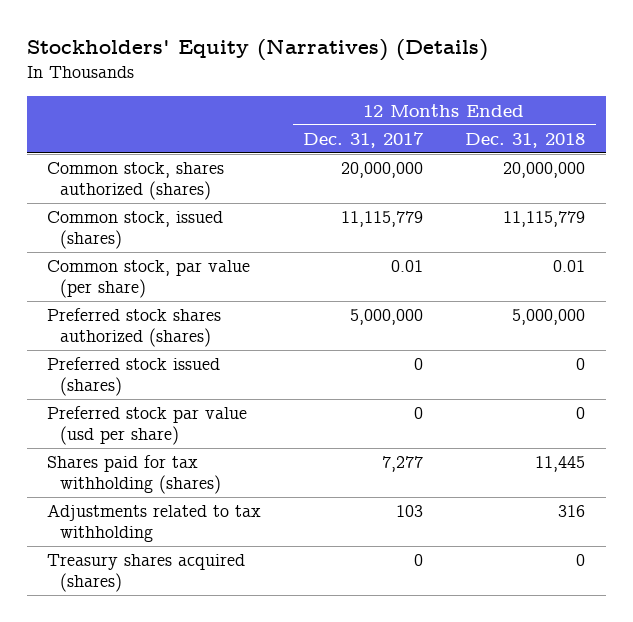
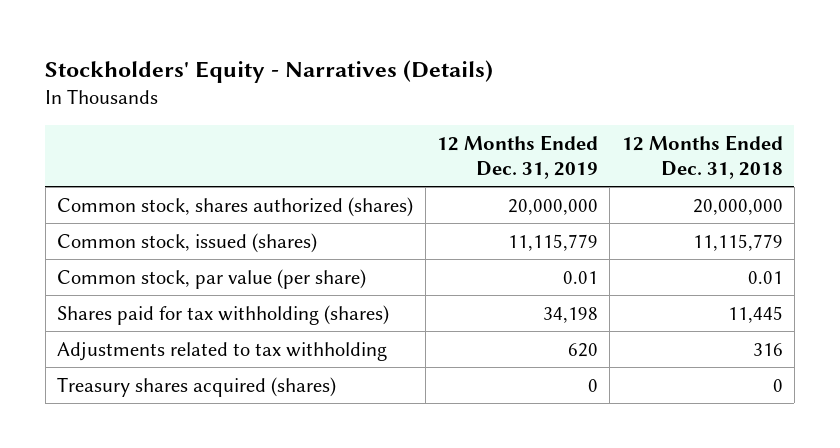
[26,39,488,62] Stockholders' Equity (Narratives) (Details) -> [45,59,494,83] Stockholders' Equity - Narratives (Details)
[303,131,425,148] Dec. 31, 2017 -> none
none -> [436,134,598,179] 12 Months Ended Dec. 31, 2019
[47,308,222,347] Preferred stock shares authorized (shares) -> none
[47,357,221,396] Preferred stock issued (shares) -> none
[47,406,248,445] Preferred stock par value (usd per share) -> none

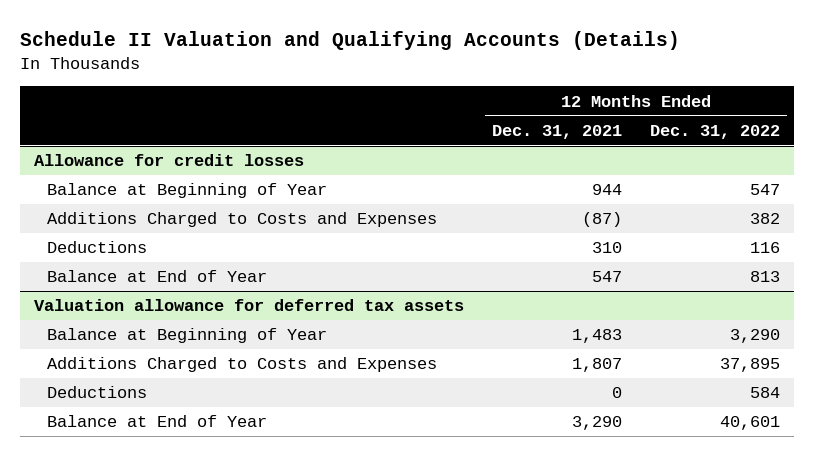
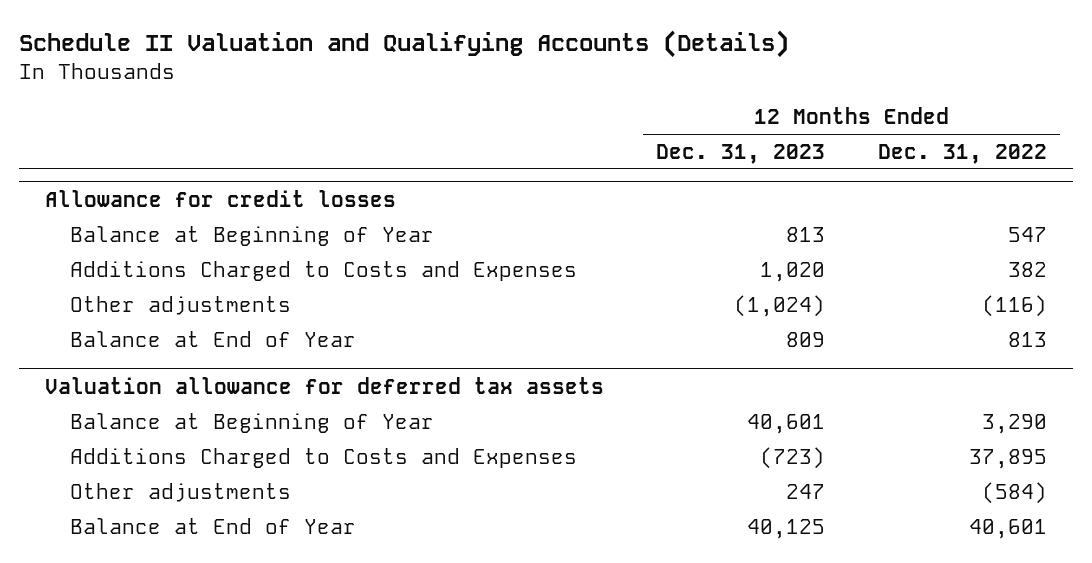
[492,125,623,140] Dec. 31, 2021 -> none
none -> [656,143,826,164] Dec. 31, 2023
[46,241,147,254] Deductions -> none
none -> [69,295,291,315] Other adjustments
[46,386,147,399] Deductions -> none
none -> [69,482,291,502] Other adjustments

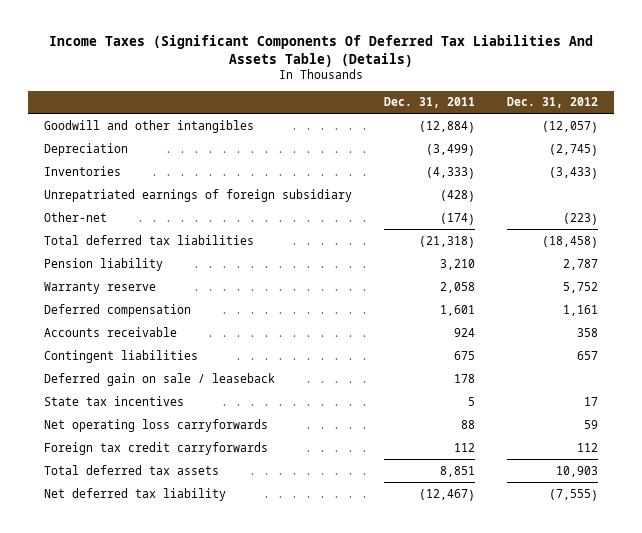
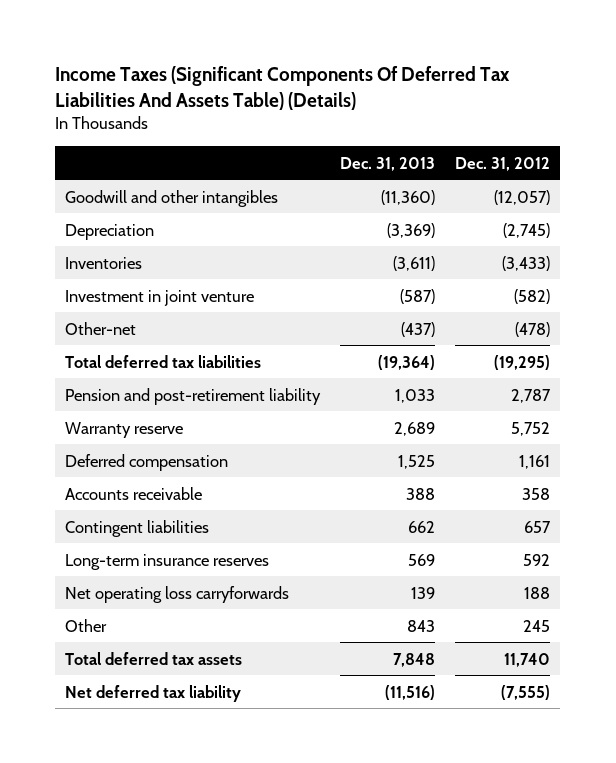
[384,97,476,109] Dec. 31, 2011 -> none
none -> [340,156,436,171] Dec. 31, 2013
[44,188,353,202] Unrepatriated earnings of foreign subsidiary -> none
none -> [65,289,255,306] Investment in joint venture
[563,212,599,225] (223) -> [515,321,551,337] (478)
[542,235,599,248] (18,458) -> [494,354,551,370] (19,295)
[44,257,164,271] Pension liability -> [65,387,322,405] Pension and post-retirement liability
[44,372,276,386] Deferred gain on sale / leaseback -> none
[44,395,185,406] State tax incentives -> none
[44,441,269,455] Foreign tax credit carryforwards -> none
none -> [65,553,270,570] Long-term insurance reserves
[584,419,599,429] 59 -> [524,586,551,599] 188
none -> [65,618,108,632] Other
[556,465,599,477] 10,903 -> [504,652,551,667] 11,740

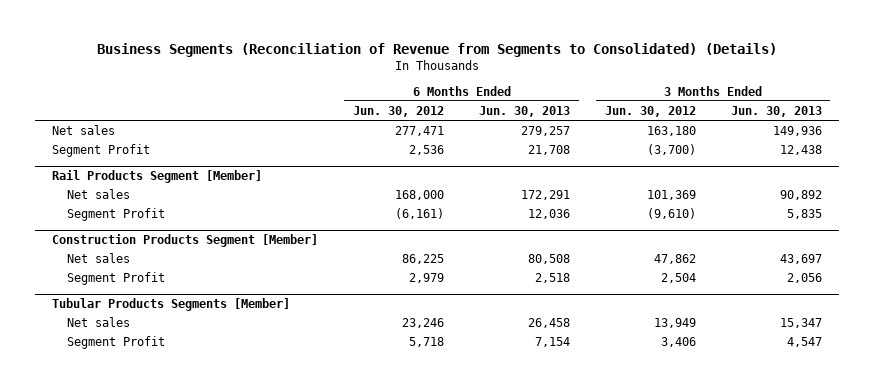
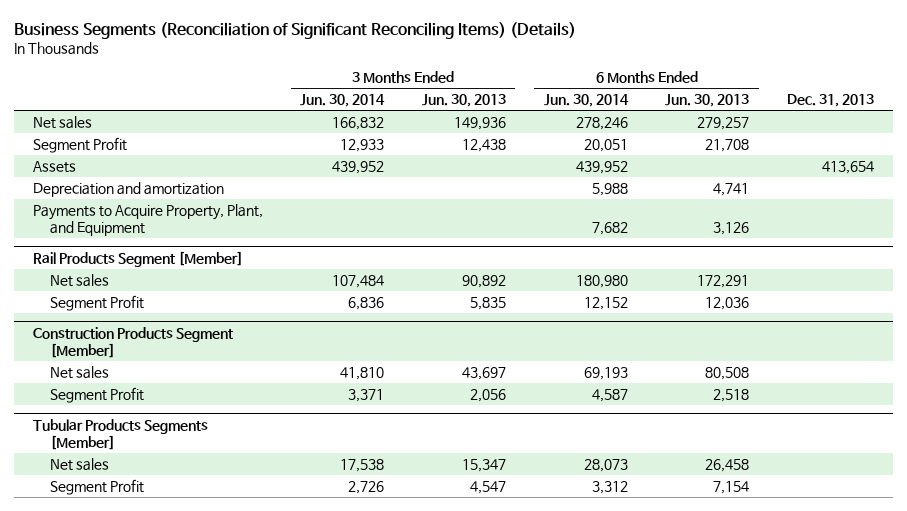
[97,42,778,57] Business Segments (Reconciliation of Revenue from Segments to Consolidated) (Details) -> [13,21,576,39] Business Segments (Reconciliation of Significant Reconciling Items) (Details)
[353,105,445,117] Jun. 30, 2012 -> none
[604,105,696,117] Jun. 30, 2012 -> none
none -> [300,94,386,108] Jun. 30, 2014
none -> [543,94,629,108] Jun. 30, 2014
none -> [787,94,875,108] Dec. 31, 2013
none -> [32,160,76,173] Assets
none -> [32,181,224,197] Depreciation and amortization
none -> [32,203,263,237] Payments to Acquire Property, Plant, and Equipment

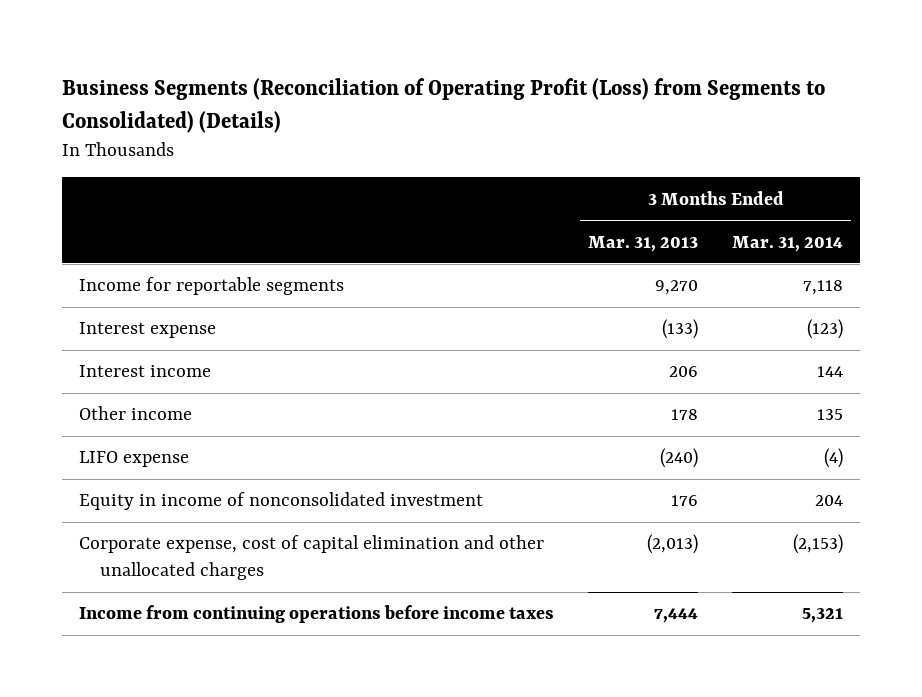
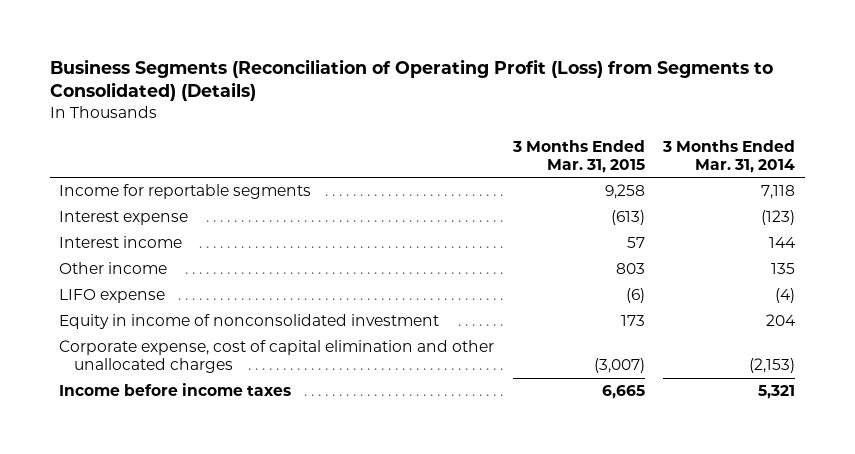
[588,235,699,252] Mar. 31, 2013 -> none
none -> [511,139,645,173] 3 Months Ended Mar. 31, 2015
[79,605,555,624] Income from continuing operations before income taxes -> [59,383,292,397] Income before income taxes

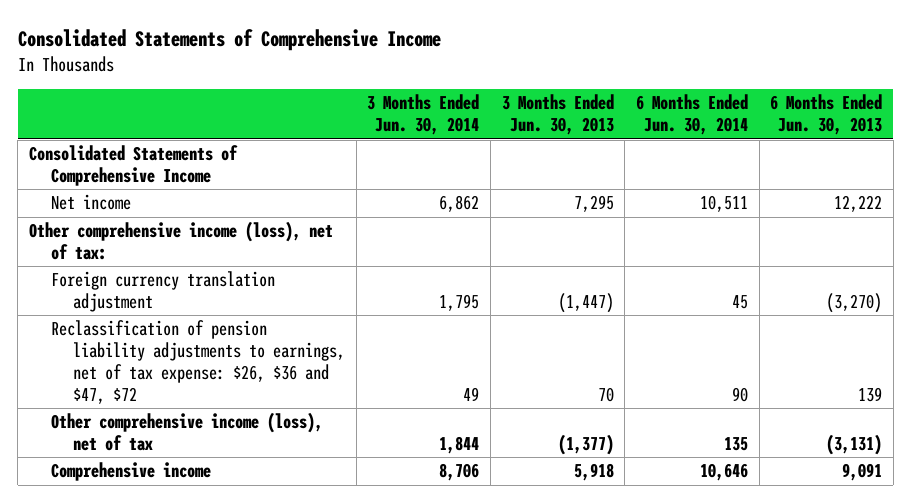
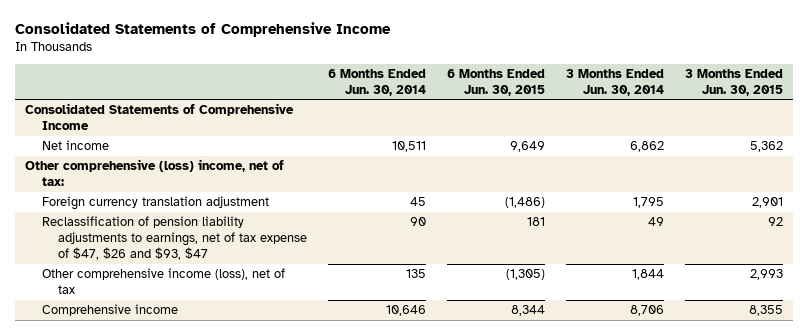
[501,94,614,136] 3 Months Ended Jun. 30, 2013 -> none
[770,94,883,136] 6 Months Ended Jun. 30, 2013 -> none
none -> [446,68,545,96] 6 Months Ended Jun. 30, 2015
none -> [684,68,783,96] 3 Months Ended Jun. 30, 2015
[28,221,333,261] Other comprehensive income (loss), net of tax: -> [25,159,285,187] Other comprehensive (loss) income, net of tax:
[50,320,346,404] Reclassification of pension liability adjustments to earnings, net of tax expense: $26, $36 and $47, $72 -> [41,216,307,261] Reclassification of pension liability adjustments to earnings, net of tax expense of $47, $26 and $93, $47

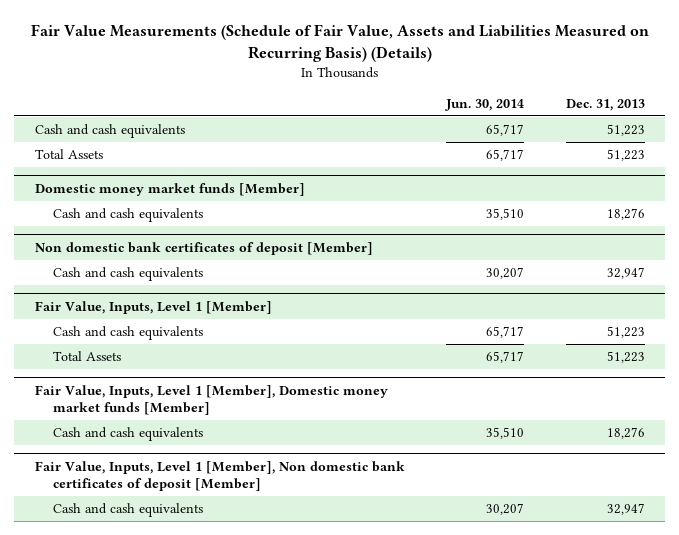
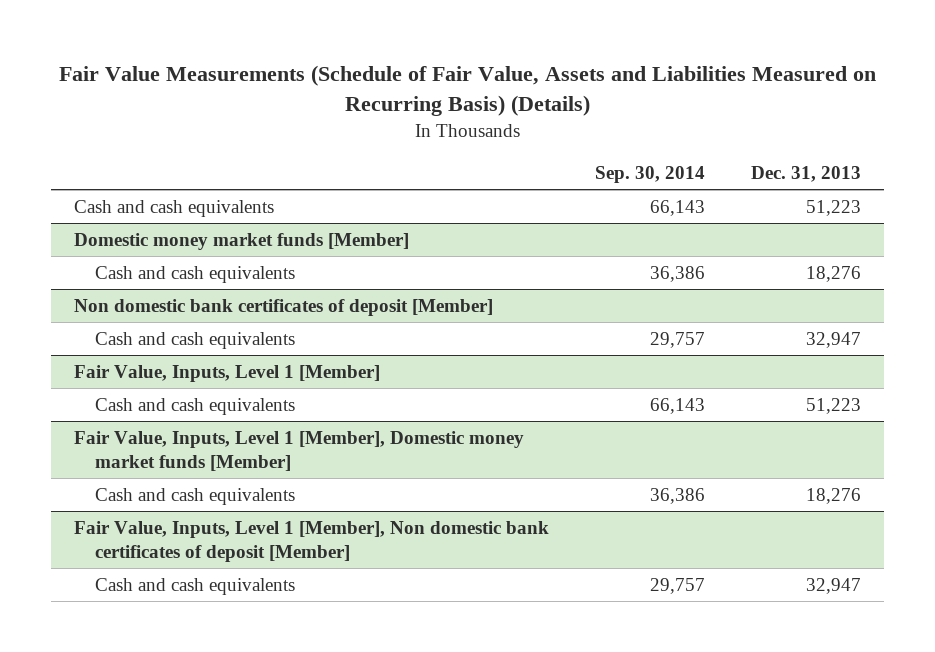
[445,98,525,111] Jun. 30, 2014 -> none
none -> [595,165,706,183] Sep. 30, 2014
[34,149,103,160] Total Assets -> none
[52,351,121,362] Total Assets -> none

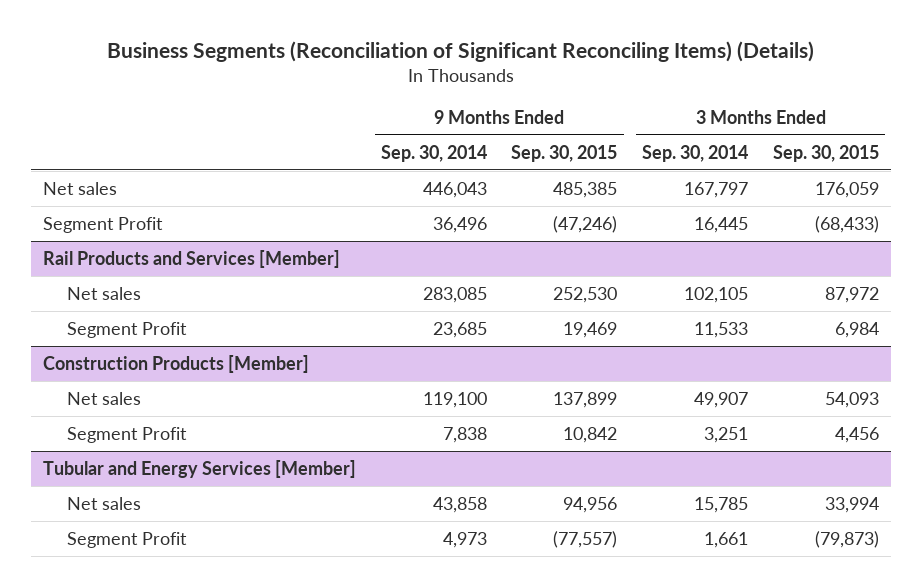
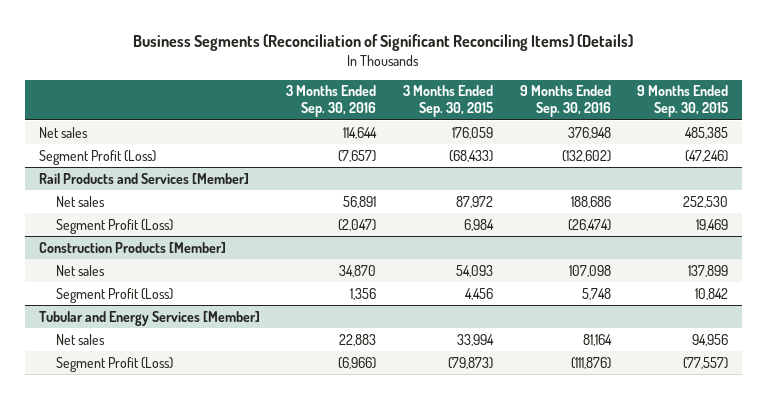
[380,144,487,162] Sep. 30, 2014 -> none
[642,144,749,162] Sep. 30, 2014 -> none
none -> [286,85,377,118] 3 Months Ended Sep. 30, 2016
none -> [519,85,611,118] 9 Months Ended Sep. 30, 2016
[42,216,163,233] Segment Profit -> [38,149,156,165] Segment Profit (Loss)
[67,321,188,338] Segment Profit -> [55,218,173,234] Segment Profit (Loss)
[67,426,188,443] Segment Profit -> [55,287,173,303] Segment Profit (Loss)
[67,531,188,548] Segment Profit -> [55,356,173,372] Segment Profit (Loss)

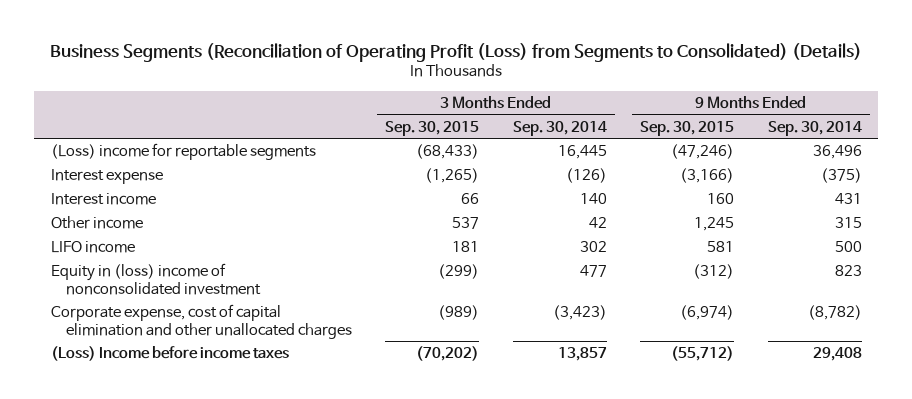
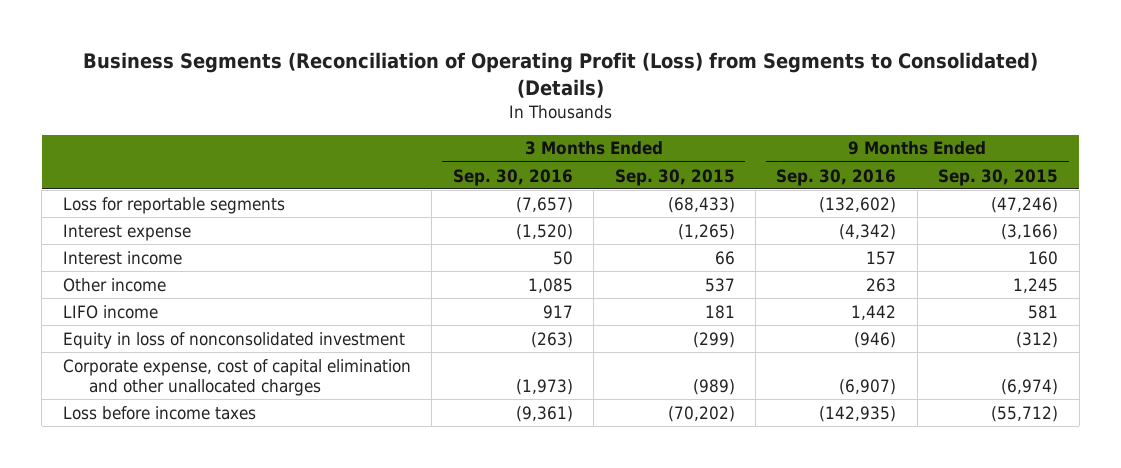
[512,120,607,136] Sep. 30, 2014 -> none
[767,120,862,136] Sep. 30, 2014 -> none
none -> [452,168,573,186] Sep. 30, 2016
none -> [776,168,897,186] Sep. 30, 2016
[50,143,316,161] (Loss) income for reportable segments -> [62,196,285,214] Loss for reportable segments
[50,263,262,295] Equity in (loss) income of nonconsolidated investment -> [62,331,405,349] Equity in loss of nonconsolidated investment
[50,346,289,362] (Loss) Income before income taxes -> [62,405,256,420] Loss before income taxes

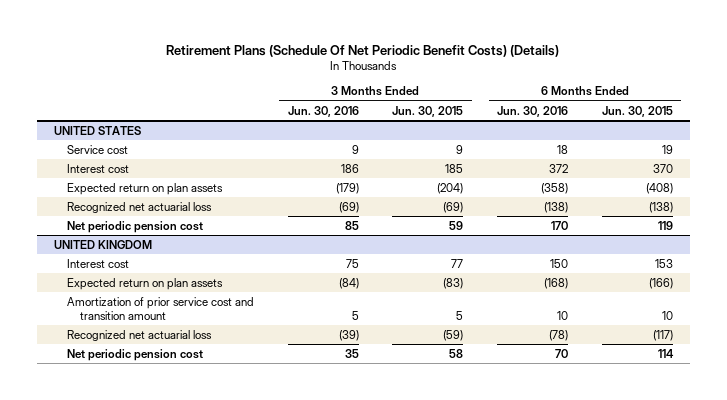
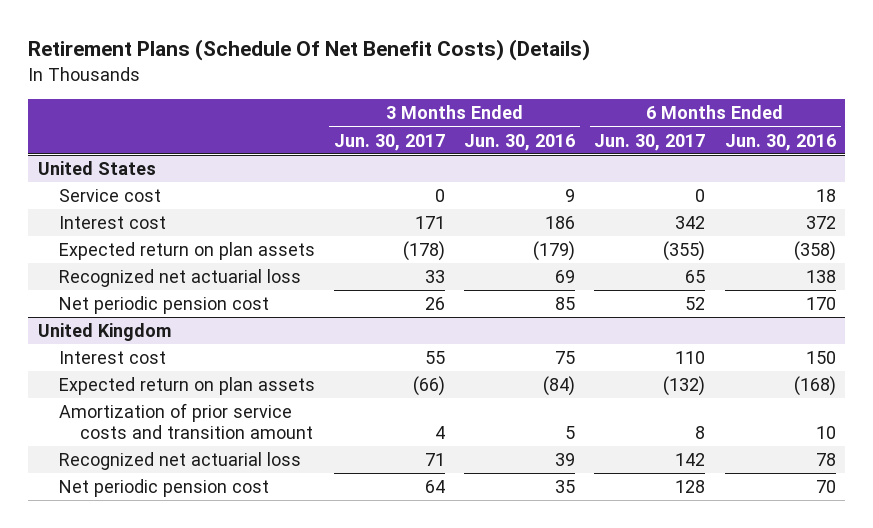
[166,44,560,57] Retirement Plans (Schedule Of Net Periodic Benefit Costs) (Details) -> [28,39,591,62] Retirement Plans (Schedule Of Net Benefit Costs) (Details)
[392,105,464,117] Jun. 30, 2015 -> none
[601,105,673,117] Jun. 30, 2015 -> none
none -> [334,133,446,151] Jun. 30, 2017
none -> [594,133,706,151] Jun. 30, 2017
[53,125,141,135] UNITED STATES -> [37,161,156,176] United States
[338,201,359,213] (69) -> [555,270,576,284] 69
[544,201,569,213] (138) -> [805,270,836,284] 138
[53,239,152,249] UNITED KINGDOM -> [37,323,171,342] United Kingdom
[66,296,254,320] Amortization of prior service cost and transition amount -> [58,403,313,440] Amortization of prior service costs and transition amount
[338,329,359,341] (39) -> [555,453,576,467] 39
[549,329,569,341] (78) -> [815,453,836,467] 78

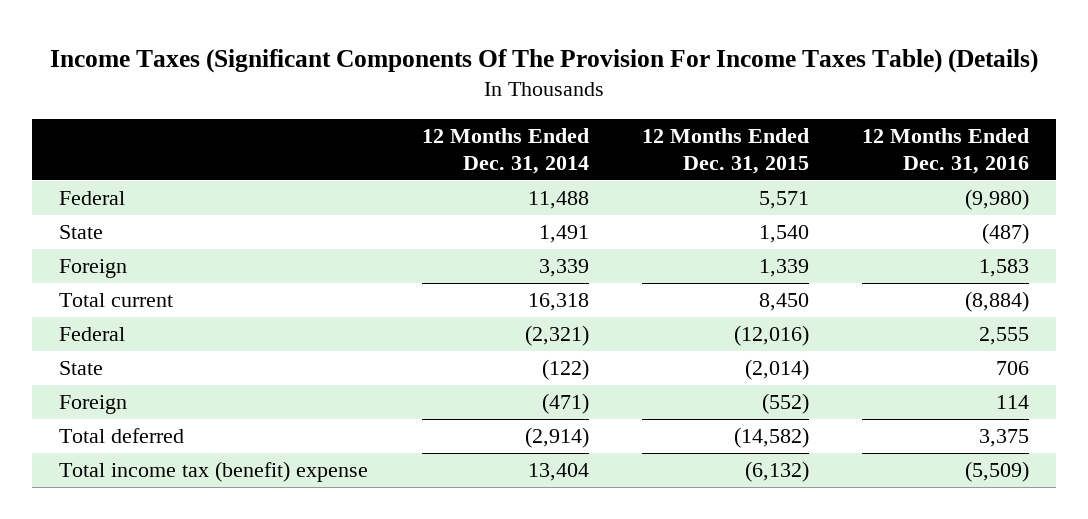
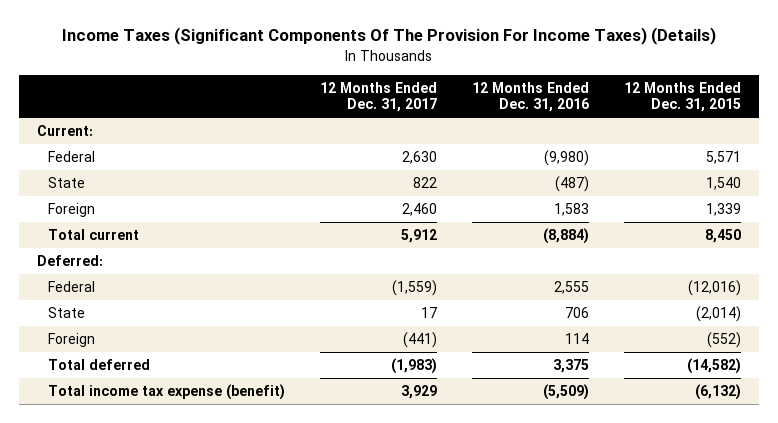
[50,48,1039,73] Income Taxes (Significant Components Of The Provision For Income Taxes Table) (Details) -> [62,27,717,46] Income Taxes (Significant Components Of The Provision For Income Taxes) (Details)
[421,127,589,175] 12 Months Ended Dec. 31, 2014 -> none
none -> [320,81,438,113] 12 Months Ended Dec. 31, 2017
none -> [36,125,93,137] Current:
none -> [36,255,103,267] Deferred:
[59,461,369,483] Total income tax (benefit) expense -> [48,384,286,401] Total income tax expense (benefit)

